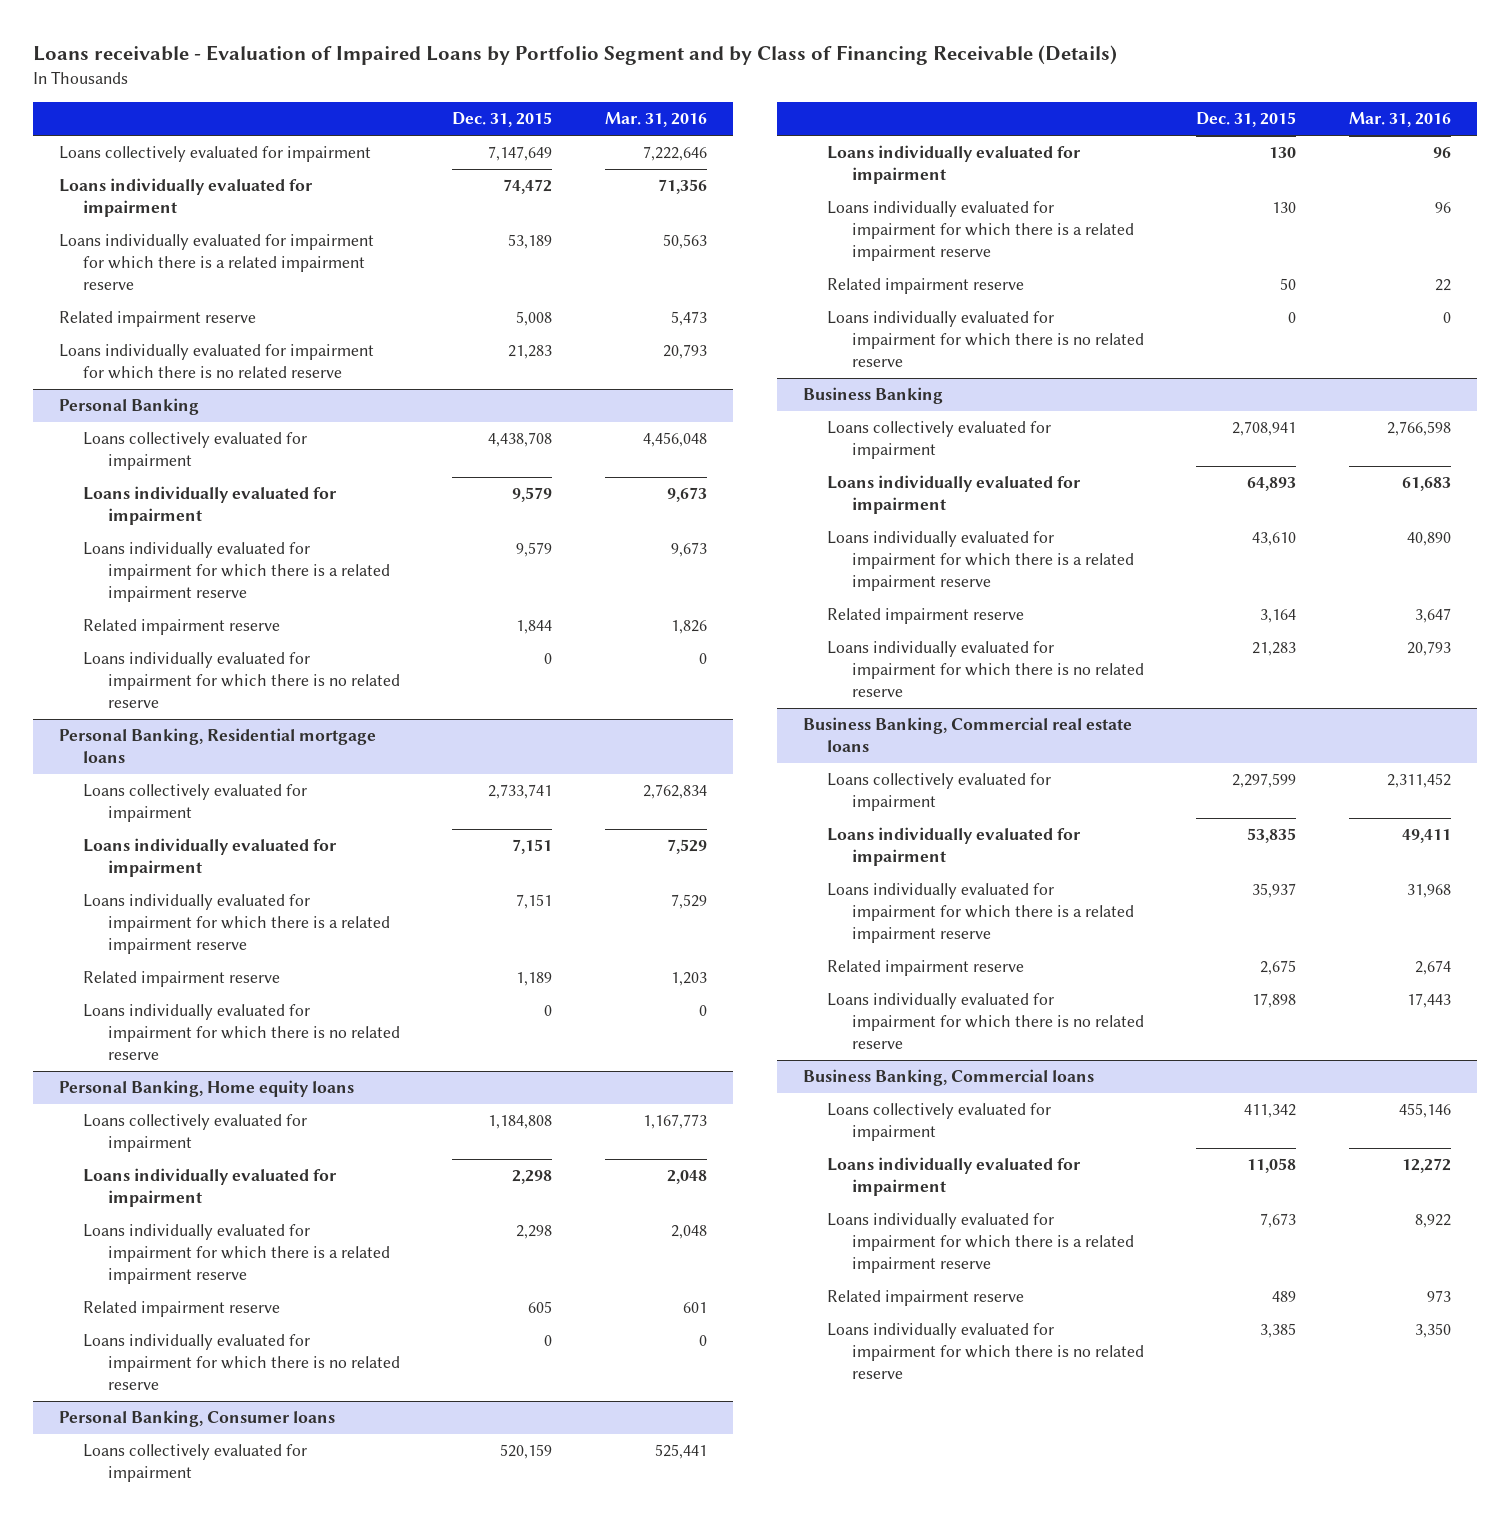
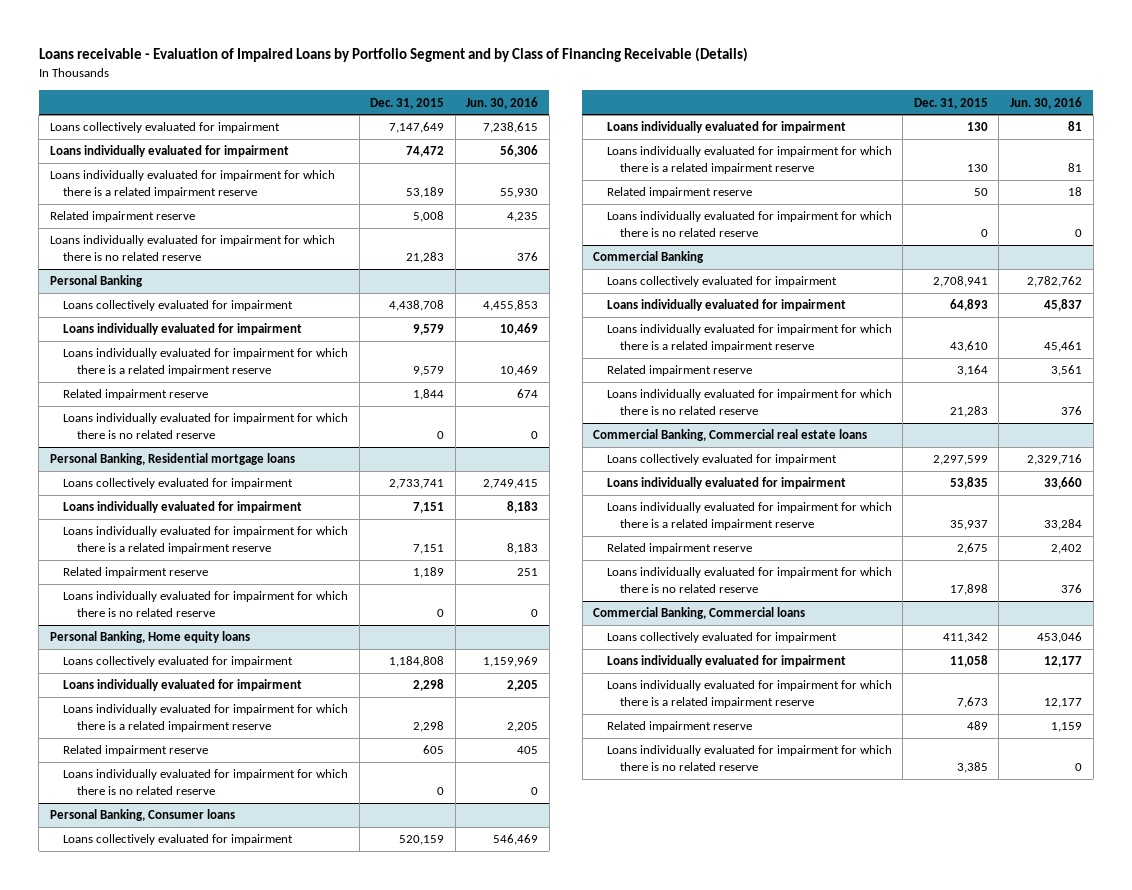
[604,112,707,128] Mar. 31, 2016 -> none
none -> [466,96,539,109] Jun. 30, 2016
[802,387,943,405] Business Banking -> [593,251,705,264] Commercial Banking
[802,717,1132,753] Business Banking, Commercial real estate loans -> [593,429,868,442] Commercial Banking, Commercial real estate loans
[802,1069,1094,1087] Business Banking, Commercial loans -> [593,607,806,620] Commercial Banking, Commercial loans

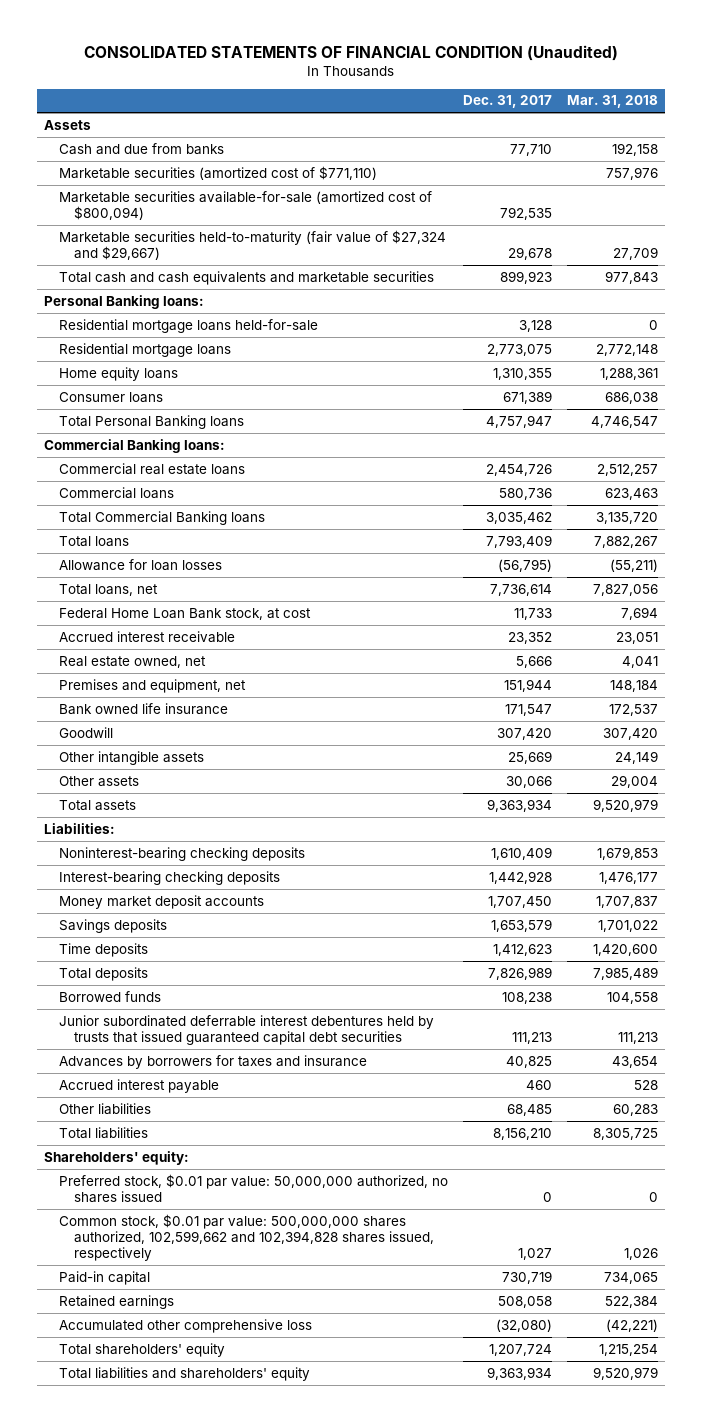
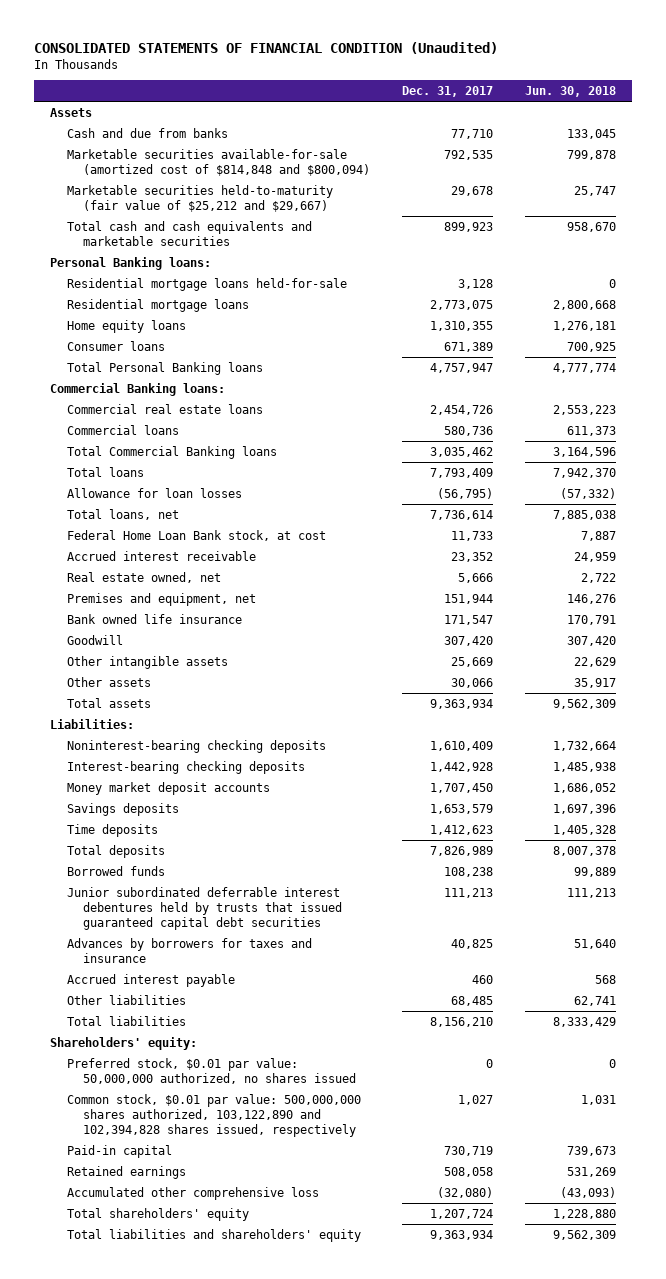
[566,95,658,109] Mar. 31, 2018 -> none
none -> [524,86,616,98] Jun. 30, 2018
[59,165,378,180] Marketable securities (amortized cost of $771,110) -> none
[59,190,433,220] Marketable securities available-for-sale (amortized cost of $800,094) -> [66,148,371,176] Marketable securities available-for-sale (amortized cost of $814,848 and $800,094)
[59,229,447,260] Marketable securities held-to-maturity (fair value of $27,324 and $29,667) -> [66,184,333,212] Marketable securities held-to-maturity (fair value of $25,212 and $29,667)
[59,1213,434,1261] Common stock, $0.01 par value: 500,000,000 shares authorized, 102,599,662 and 102,394,828 shares issued, respectively -> [66,1093,361,1138] Common stock, $0.01 par value: 500,000,000 shares authorized, 103,122,890 and 102,394,828 shares issued, respectively

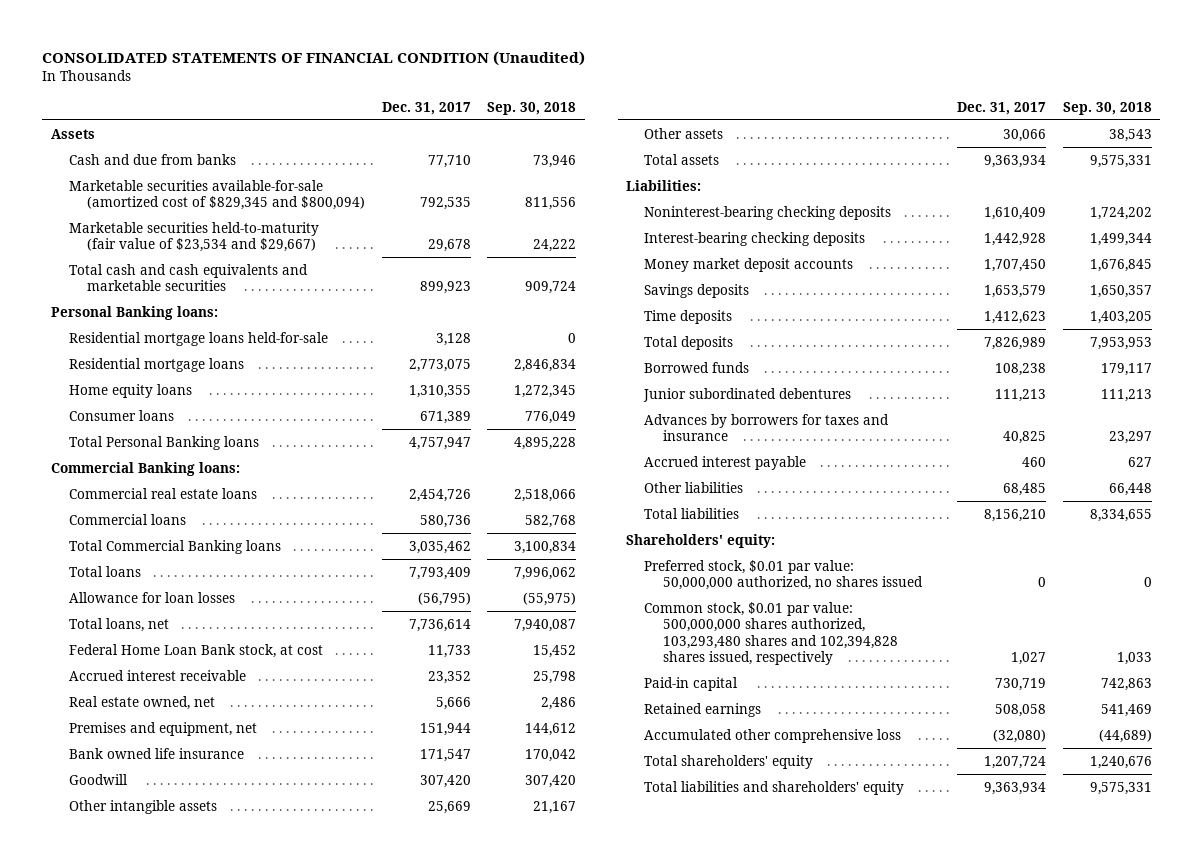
[524,86,616,98] Jun. 30, 2018 -> none
none -> [487,101,577,115] Sep. 30, 2018
[66,148,371,176] Marketable securities available-for-sale (amortized cost of $814,848 and $800,094) -> [68,179,366,211] Marketable securities available-for-sale (amortized cost of $829,345 and $800,094)
[66,184,333,212] Marketable securities held-to-maturity (fair value of $25,212 and $29,667) -> [68,221,319,253] Marketable securities held-to-maturity (fair value of $23,534 and $29,667)
[66,886,343,931] Junior subordinated deferrable interest debentures held by trusts that issued guaranteed capital debt securities -> [643,387,852,402] Junior subordinated debentures
[66,1093,361,1138] Common stock, $0.01 par value: 500,000,000 shares authorized, 103,122,890 and 102,394,828 shares issued, respectively -> [644,601,898,666] Common stock, $0.01 par value: 500,000,000 shares authorized, 103,293,480 shares and 102,394,828 shares issued, respectively

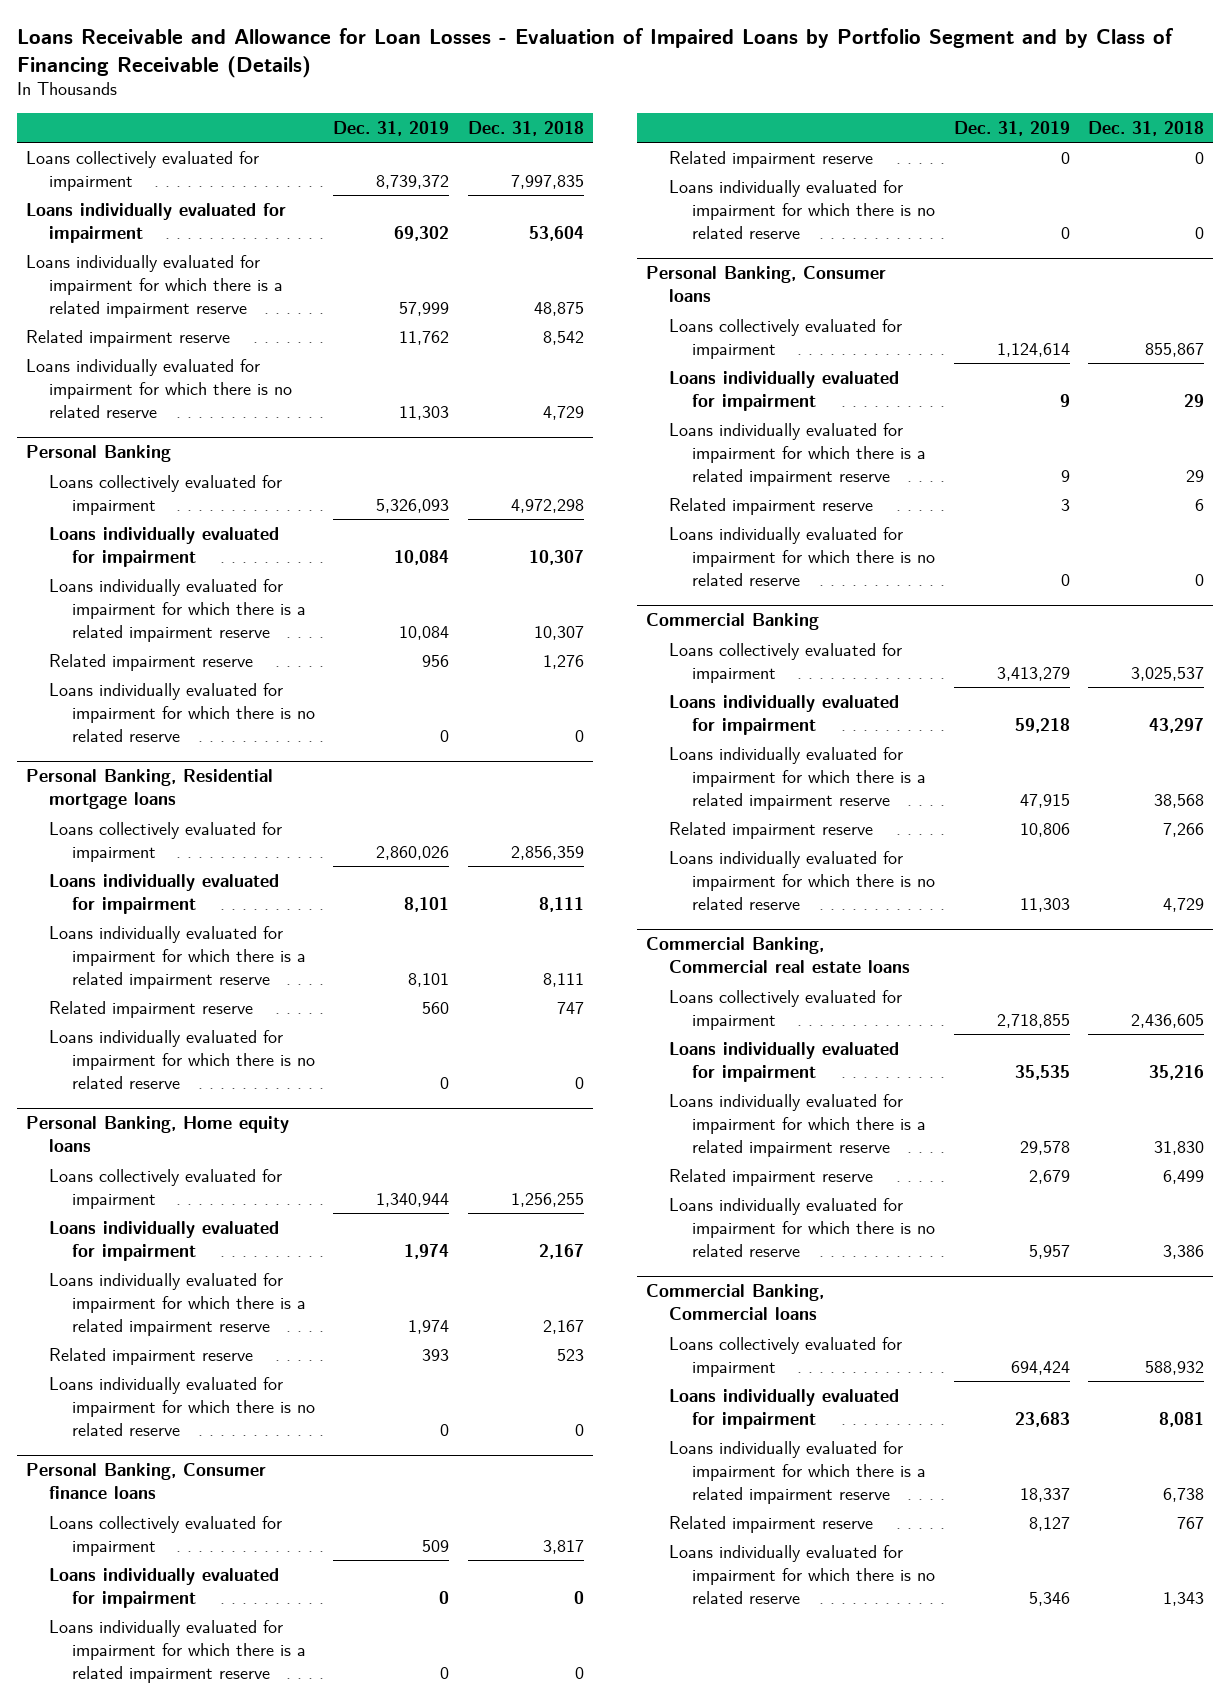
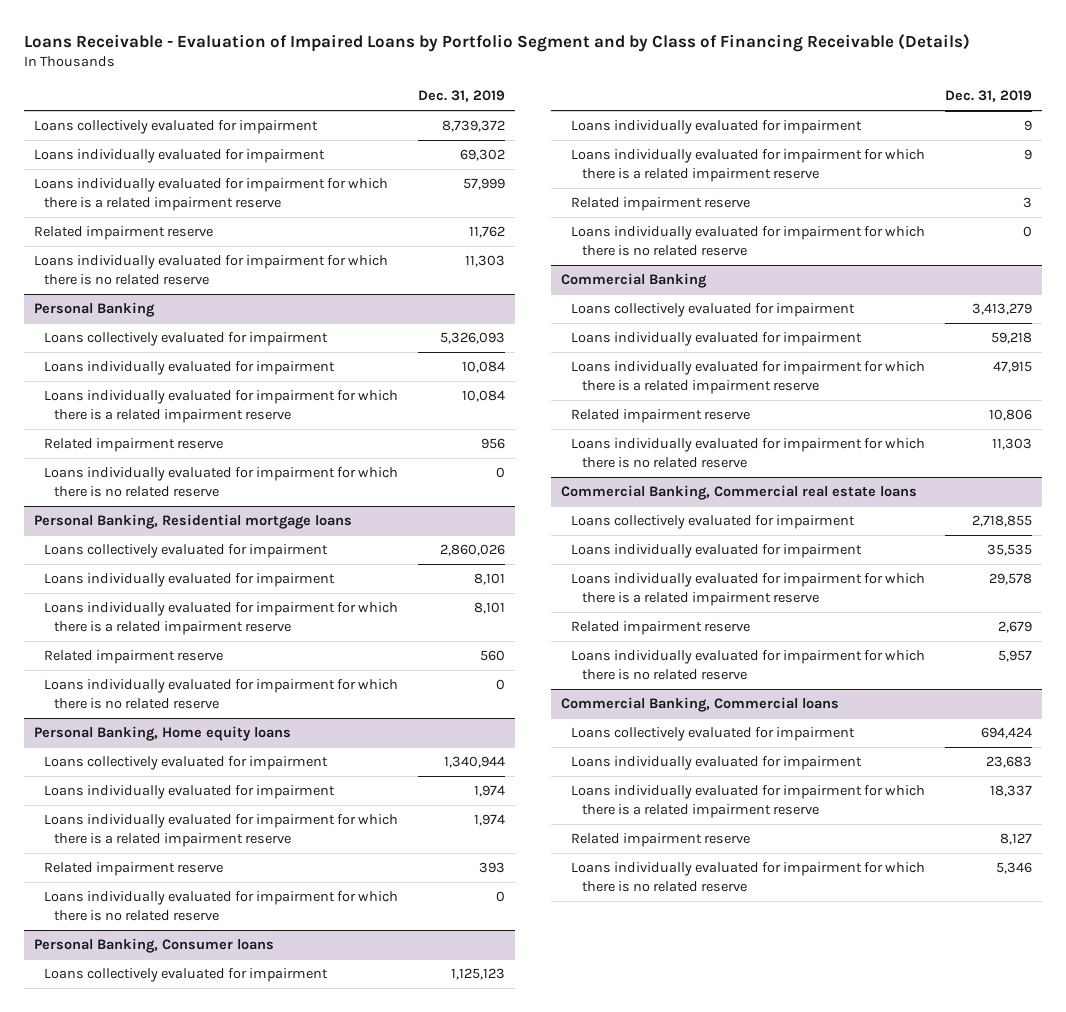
[16,28,1173,78] Loans Receivable and Allowance for Loan Losses - Evaluation of Impaired Loans by Portfolio Segment and by Class of Financing Receivable (Details) -> [23,33,970,52] Loans Receivable - Evaluation of Impaired Loans by Portfolio Segment and by Class of Financing Receivable (Details)
[467,120,584,136] Dec. 31, 2018 -> none
[25,1463,266,1500] Personal Banking, Consumer finance loans -> none
[48,1515,282,1556] Loans collectively evaluated for impairment -> none
[48,1567,279,1608] Loans individually evaluated for impairment -> none
[48,1619,307,1683] Loans individually evaluated for impairment for which there is a related impairment reserve -> none
[669,150,874,168] Related impairment reserve -> none
[669,179,936,239] Loans individually evaluated for impairment for which there is no related reserve -> none
[996,342,1070,357] 1,124,614 -> [450,968,505,981] 1,125,123

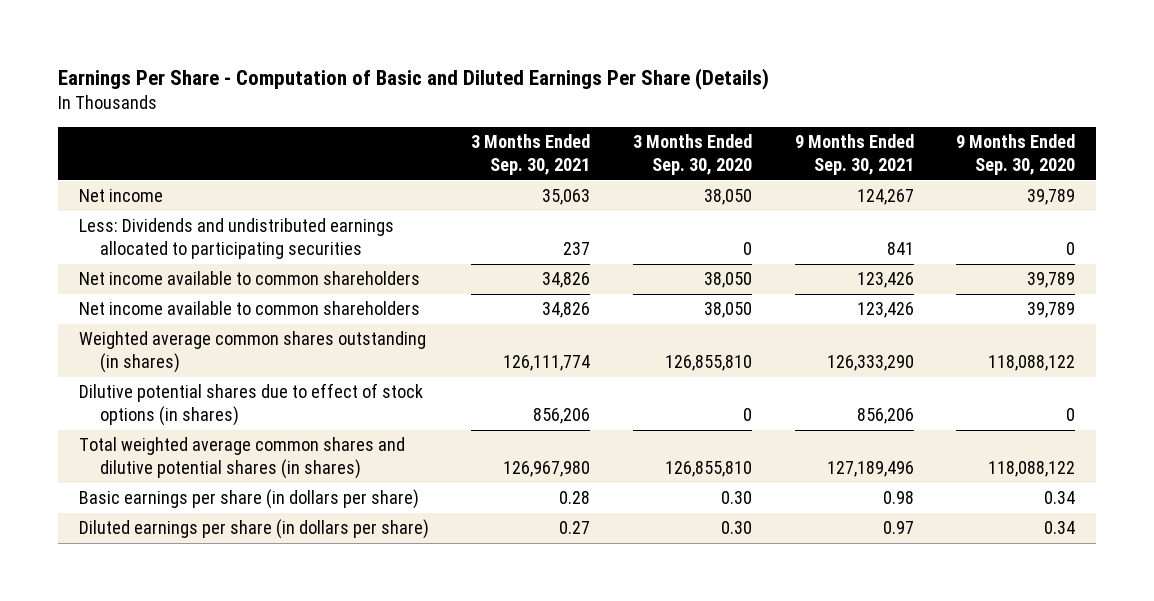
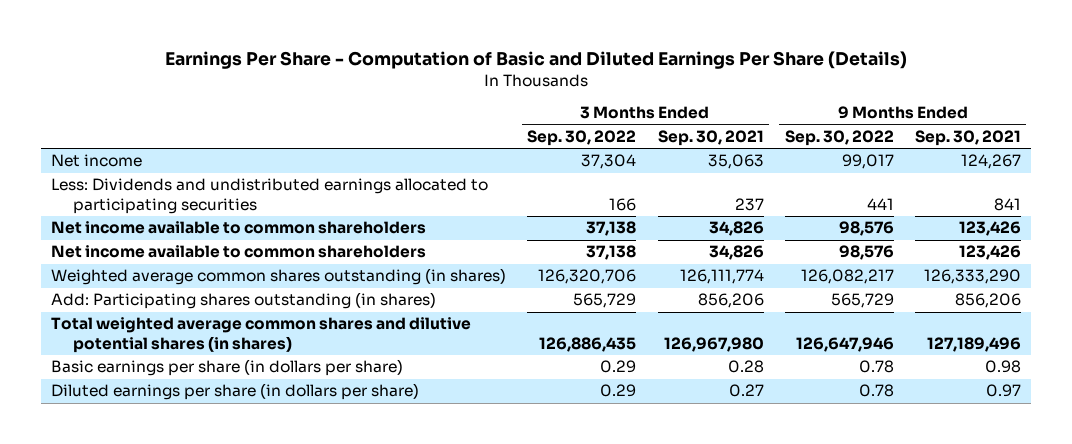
[632,134,752,175] 3 Months Ended Sep. 30, 2020 -> none
[956,134,1076,175] 9 Months Ended Sep. 30, 2020 -> none
none -> [527,130,637,147] Sep. 30, 2022
none -> [784,130,894,147] Sep. 30, 2022
[78,383,423,427] Dilutive potential shares due to effect of stock options (in shares) -> [51,292,437,310] Add: Participating shares outstanding (in shares)

